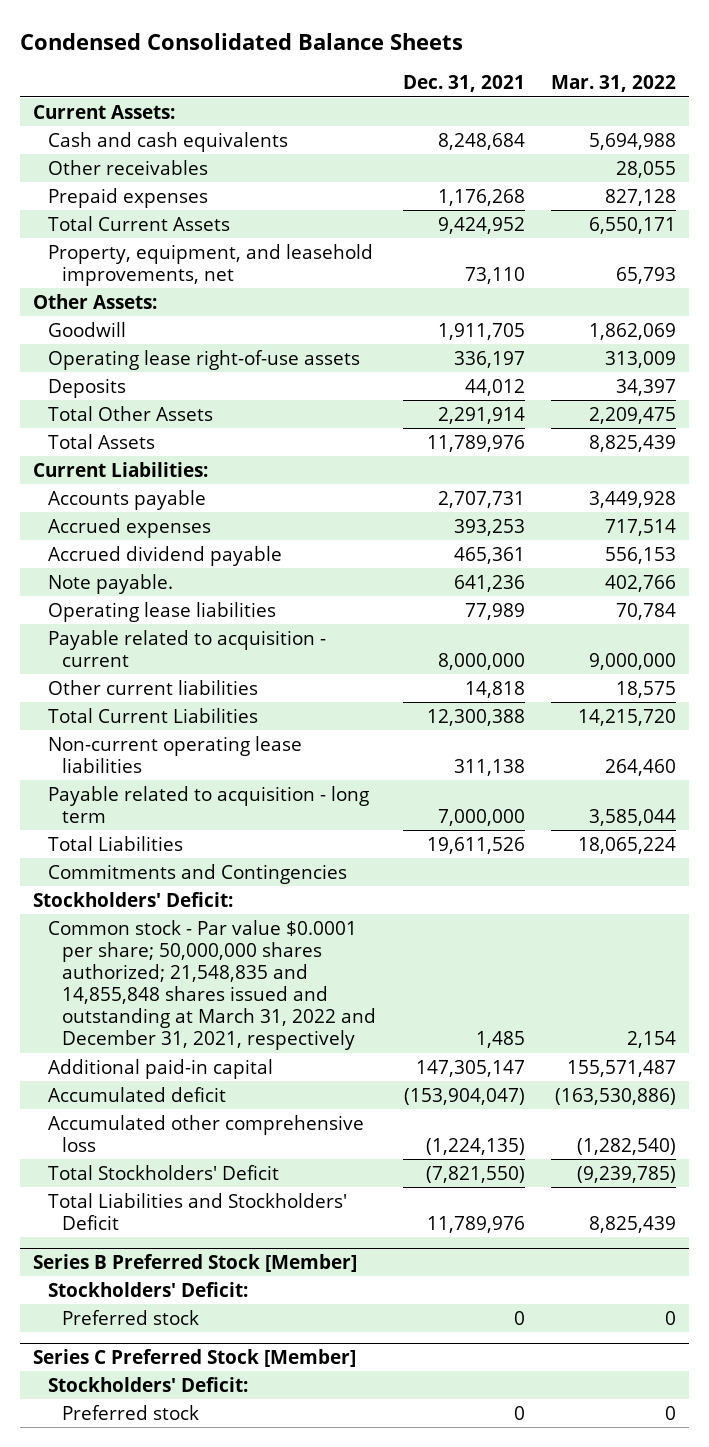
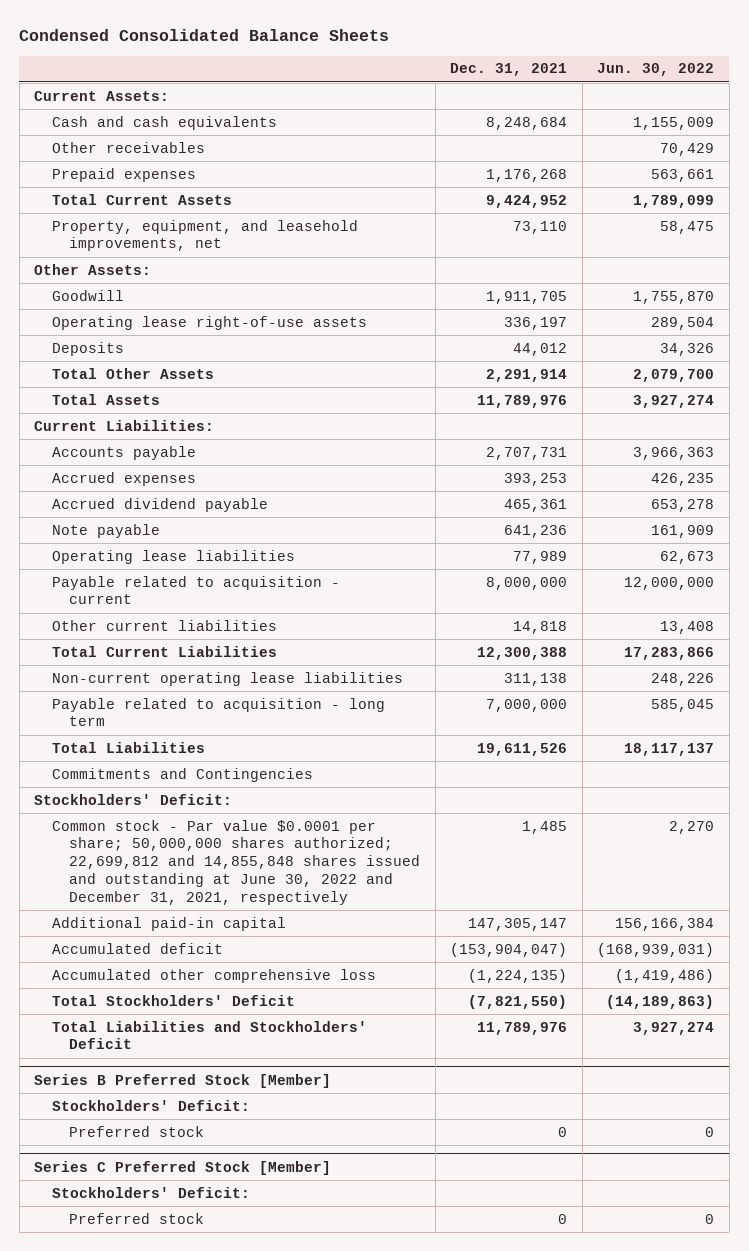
[550,75,676,93] Mar. 31, 2022 -> none
none -> [597,63,715,77] Jun. 30, 2022
[47,573,173,594] Note payable. -> [51,523,160,538] Note payable
[47,919,377,1051] Common stock - Par value $0.0001 per share; 50,000,000 shares authorized; 21,548,835 and 14,855,848 shares issued and outstanding at March 31, 2022 and December 31, 2021, respectively -> [51,819,420,905] Common stock - Par value $0.0001 per share; 50,000,000 shares authorized; 22,699,812 and 14,855,848 shares issued and outstanding at June 30, 2022 and December 31, 2021, respectively

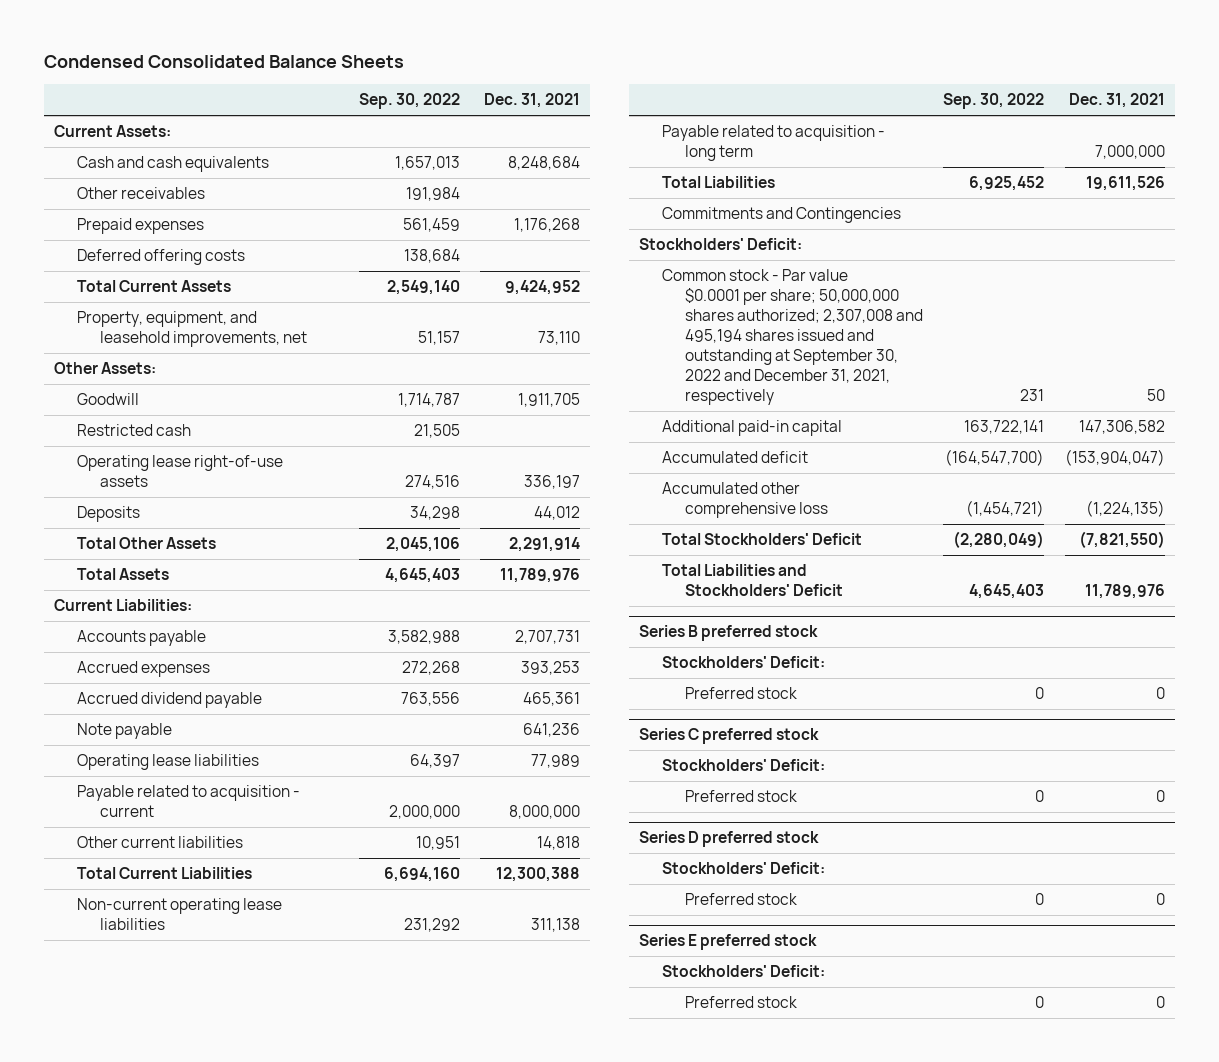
[597,63,715,77] Jun. 30, 2022 -> none
none -> [358,93,460,110] Sep. 30, 2022
none -> [77,249,246,266] Deferred offering costs
none -> [77,424,192,437] Restricted cash
[51,819,420,905] Common stock - Par value $0.0001 per share; 50,000,000 shares authorized; 22,699,812 and 14,855,848 shares issued and outstanding at June 30, 2022 and December 31, 2021, respectively -> [662,269,924,406] Common stock - Par value $0.0001 per share; 50,000,000 shares authorized; 2,307,008 and 495,194 shares issued and outstanding at September 30, 2022 and December 31, 2021, respectively
[522,820,568,834] 1,485 -> [1146,389,1165,402] 50
[468,917,568,931] 147,305,147 -> [1078,420,1165,435] 147,306,582
[34,1073,332,1088] Series B Preferred Stock [Member] -> [639,625,819,642] Series B preferred stock
[34,1160,332,1175] Series C Preferred Stock [Member] -> [639,728,820,745] Series C preferred stock
none -> [639,831,820,848] Series D preferred stock
none -> [662,862,826,875] Stockholders' Deficit:
none -> [685,893,798,906] Preferred stock
none -> [639,934,818,951] Series E preferred stock
none -> [662,965,826,978] Stockholders' Deficit:
none -> [685,996,798,1009] Preferred stock

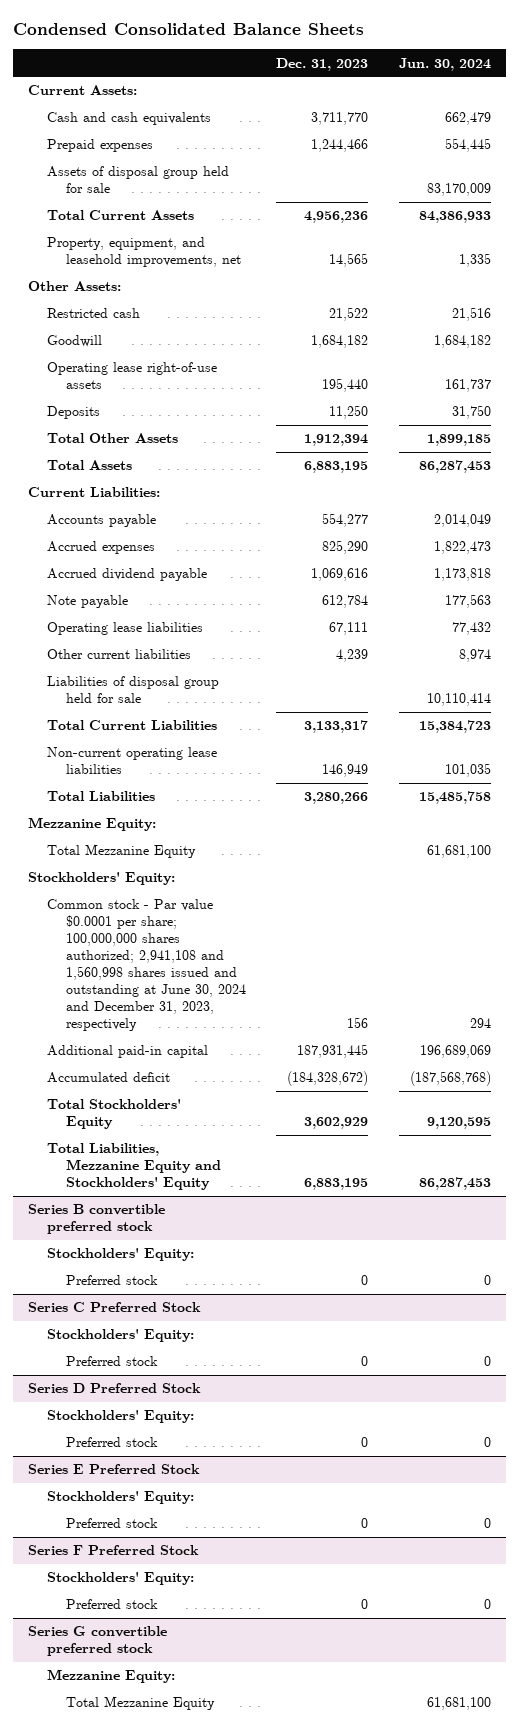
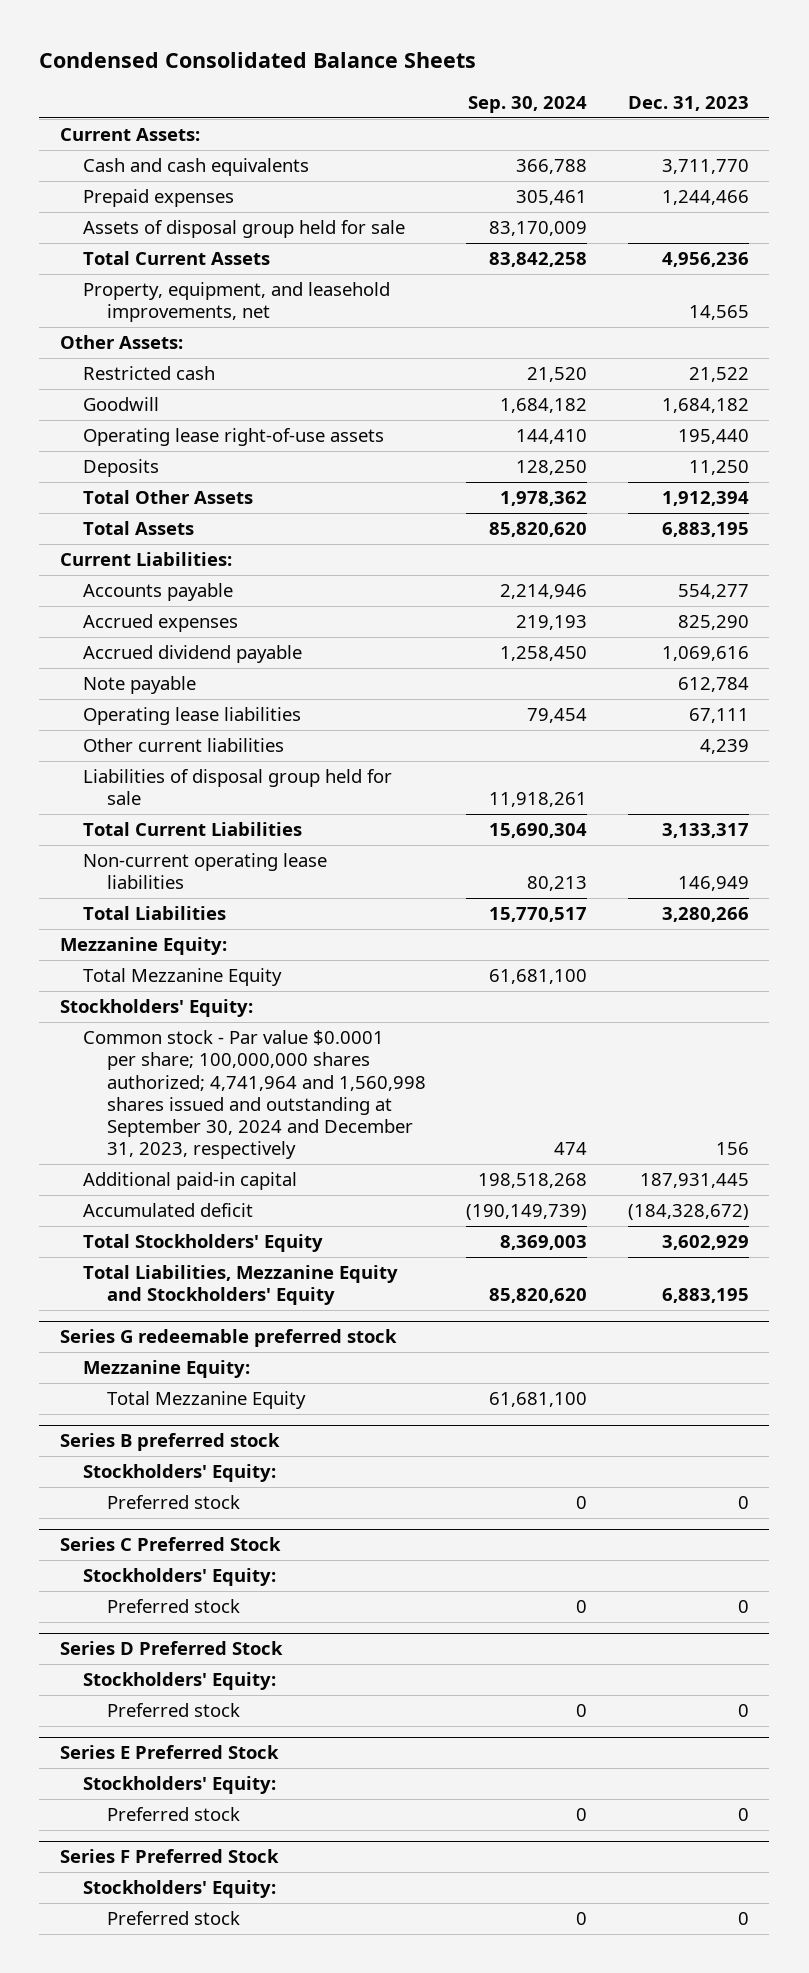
[398,57,491,71] Jun. 30, 2024 -> none
none -> [468,96,588,114] Sep. 30, 2024
[47,899,246,1032] Common stock - Par value $0.0001 per share; 100,000,000 shares authorized; 2,941,108 and 1,560,998 shares issued and outstanding at June 30, 2024 and December 31, 2023, respectively -> [83,1030,426,1160] Common stock - Par value $0.0001 per share; 100,000,000 shares authorized; 4,741,964 and 1,560,998 shares issued and outstanding at September 30, 2024 and December 31, 2023, respectively
none -> [59,1329,397,1348] Series G redeemable preferred stock
none -> [83,1360,251,1379] Mezzanine Equity:
none -> [106,1391,306,1410] Total Mezzanine Equity
[28,1204,166,1235] Series B convertible preferred stock -> [59,1433,280,1452] Series B preferred stock
[28,1626,168,1657] Series G convertible preferred stock -> none
[47,1669,176,1684] Mezzanine Equity: -> none
[65,1696,215,1711] Total Mezzanine Equity -> none

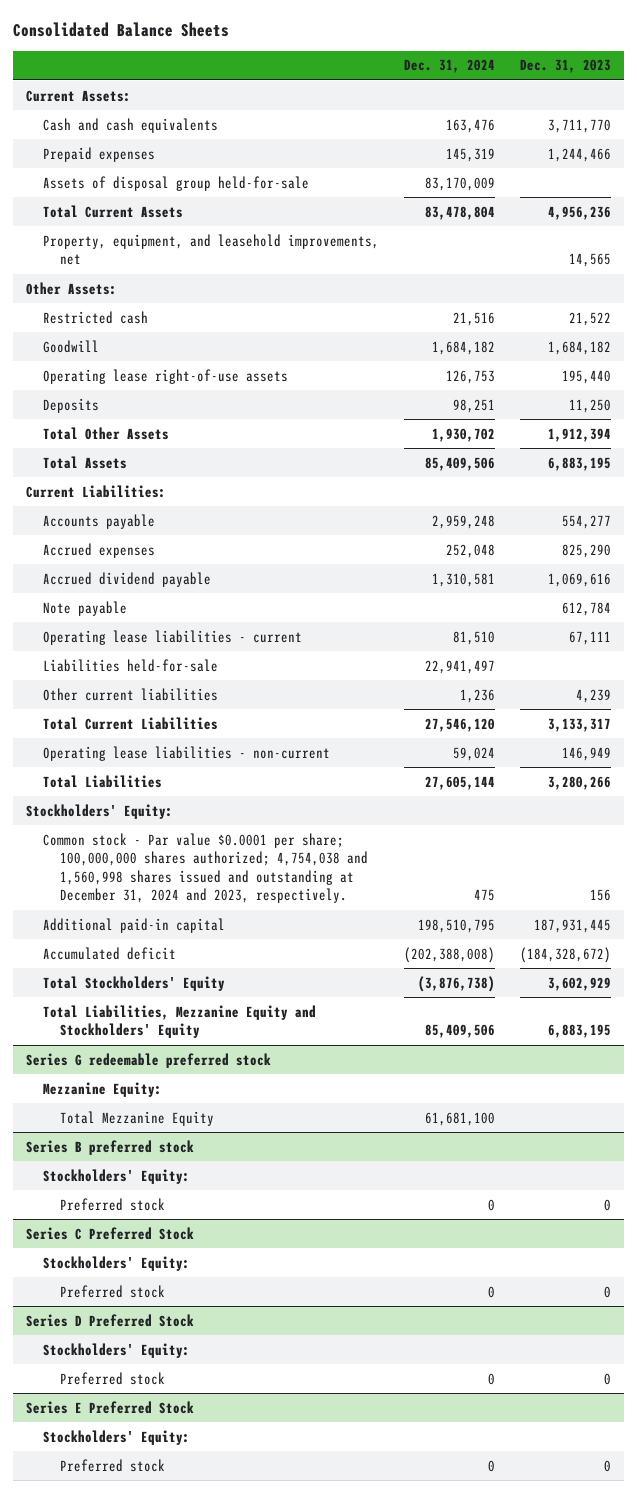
[39,52,477,69] Condensed Consolidated Balance Sheets -> [13,21,230,37] Consolidated Balance Sheets
[468,96,588,114] Sep. 30, 2024 -> none
none -> [404,59,496,74] Dec. 31, 2024
[83,220,406,239] Assets of disposal group held for sale -> [43,175,310,191] Assets of disposal group held-for-sale
[83,707,302,726] Operating lease liabilities -> [43,629,303,645] Operating lease liabilities - current
none -> [43,658,219,672] Liabilities held-for-sale
[83,769,393,806] Liabilities of disposal group held for sale -> none
[83,853,328,890] Non-current operating lease liabilities -> [43,745,331,761] Operating lease liabilities - non-current
[59,937,227,956] Mezzanine Equity: -> none
[83,968,283,987] Total Mezzanine Equity -> none
[83,1030,426,1160] Common stock - Par value $0.0001 per share; 100,000,000 shares authorized; 4,741,964 and 1,560,998 shares issued and outstanding at September 30, 2024 and December 31, 2023, respectively -> [43,832,369,904] Common stock - Par value $0.0001 per share; 100,000,000 shares authorized; 4,754,038 and 1,560,998 shares issued and outstanding at December 31, 2024 and 2023, respectively.
[59,1849,279,1864] Series F Preferred Stock -> none
[83,1880,277,1899] Stockholders' Equity: -> none
[106,1911,240,1926] Preferred stock -> none

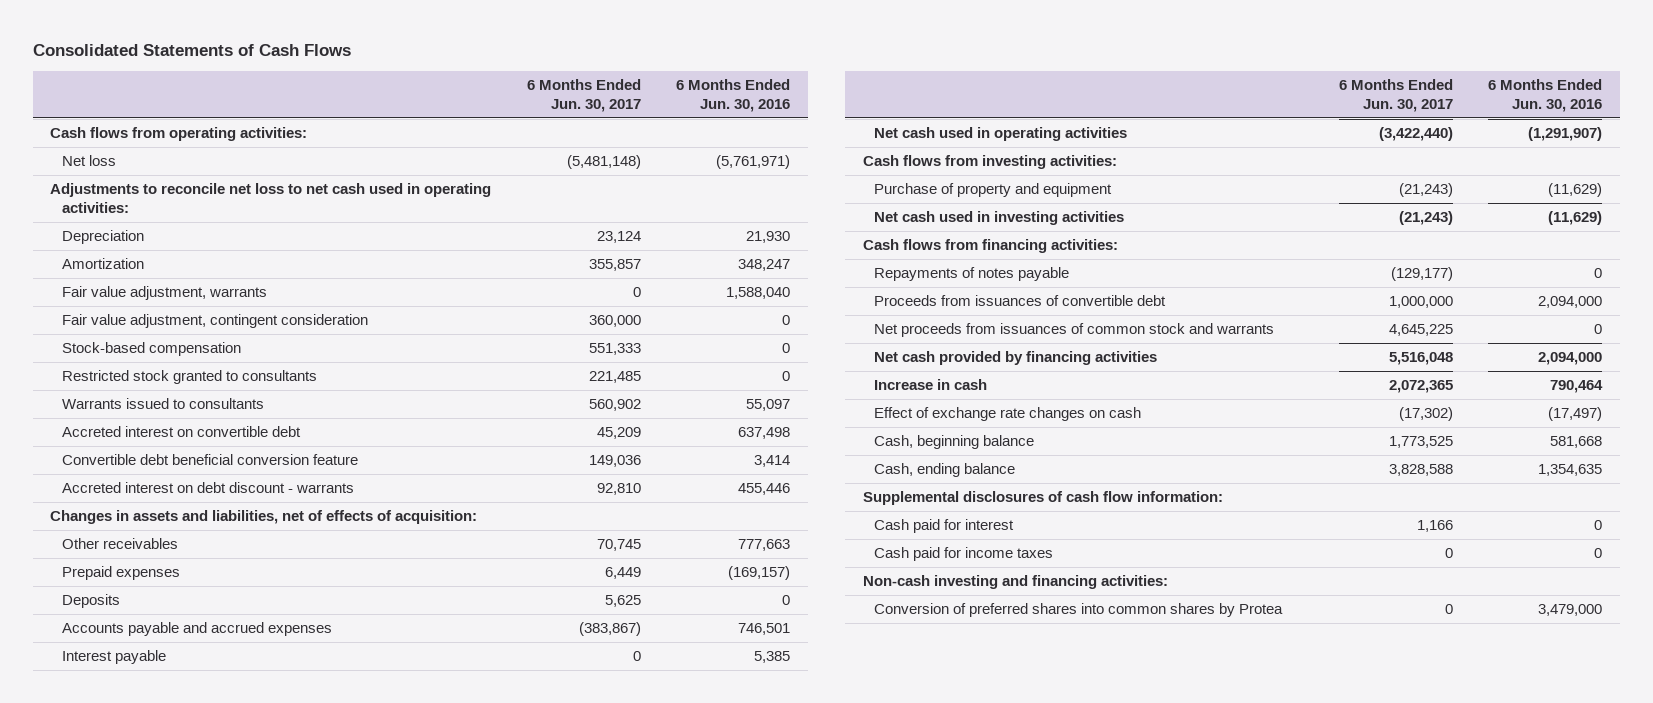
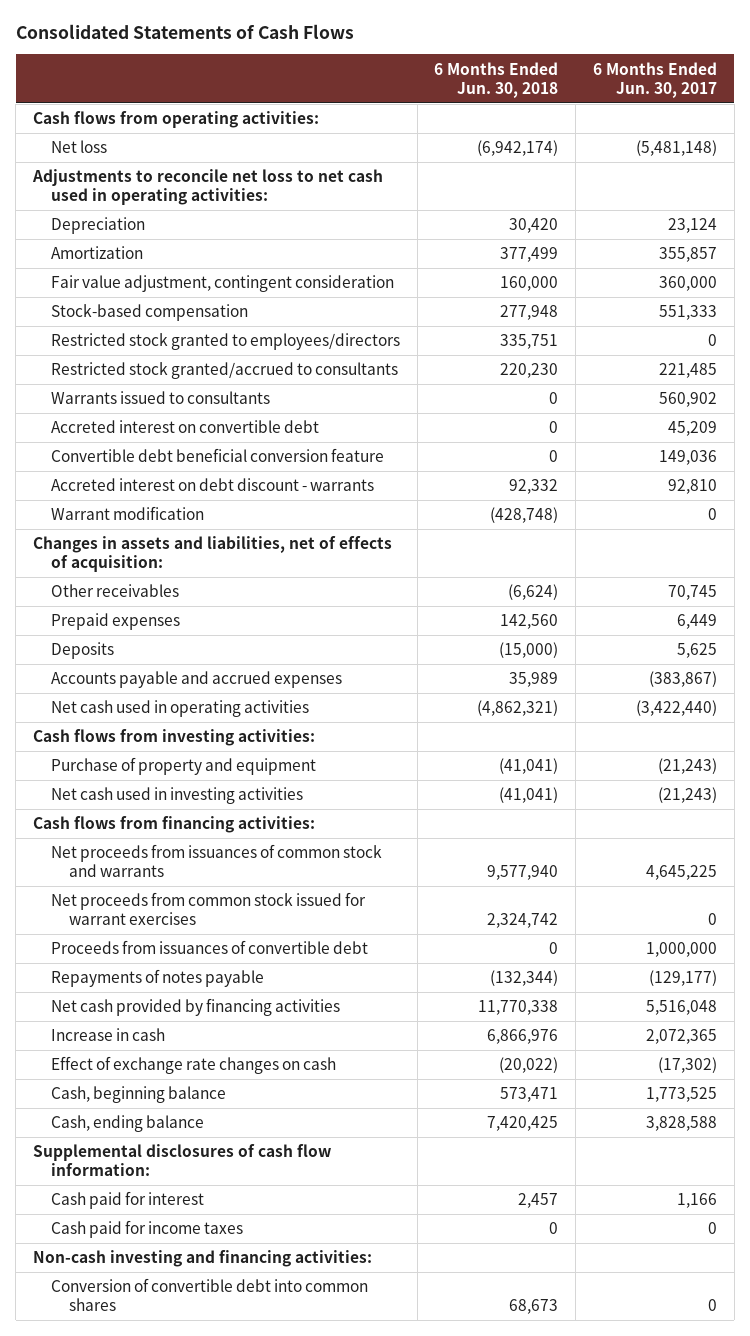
[675,79,790,112] 6 Months Ended Jun. 30, 2016 -> none
none -> [434,61,559,98] 6 Months Ended Jun. 30, 2018
[61,285,267,300] Fair value adjustment, warrants -> none
none -> [50,333,400,351] Restricted stock granted to employees/directors
[61,369,317,384] Restricted stock granted to consultants -> [50,362,398,380] Restricted stock granted/accrued to consultants
none -> [50,506,204,521] Warrant modification
[61,649,166,664] Interest payable -> none
none -> [50,892,366,926] Net proceeds from common stock issued for warrant exercises
[873,294,1166,306] Proceeds from issuances of convertible debt -> [50,940,368,955] Proceeds from issuances of convertible debt
[873,266,1069,281] Repayments of notes payable -> [50,969,264,988] Repayments of notes payable
[873,602,1283,617] Conversion of preferred shares into common shares by Protea -> [50,1278,368,1312] Conversion of convertible debt into common shares

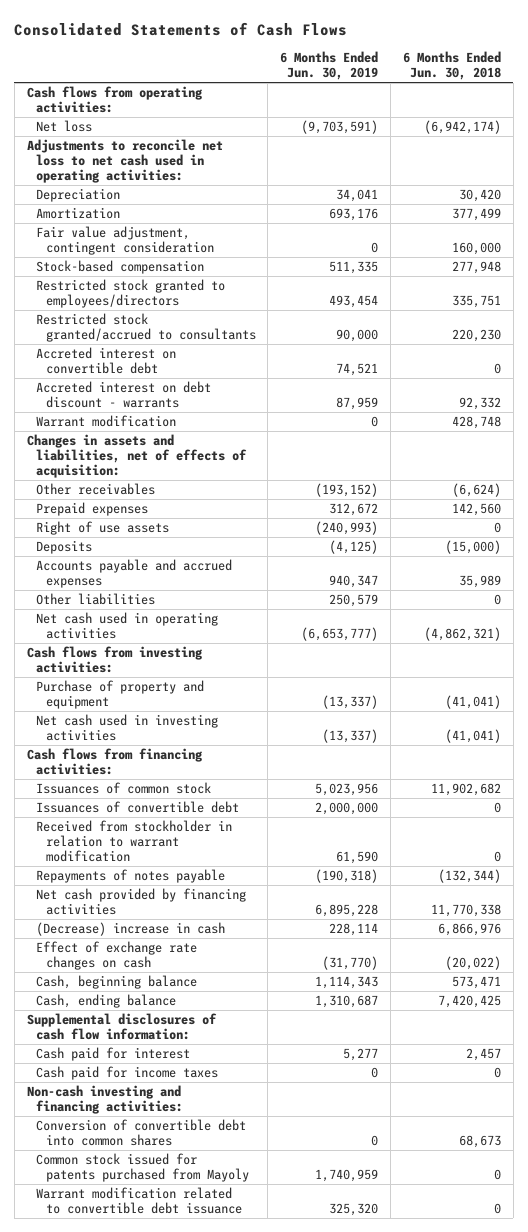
[592,61,717,98] 6 Months Ended Jun. 30, 2017 -> none
none -> [280,50,379,80] 6 Months Ended Jun. 30, 2019
[50,391,270,405] Warrants issued to consultants -> none
[50,448,384,463] Convertible debt beneficial conversion feature -> none
[490,507,559,524] (428,748) -> [451,416,501,430] 428,748
none -> [36,521,170,536] Right of use assets
none -> [36,593,156,606] Other liabilities
[50,892,366,926] Net proceeds from common stock issued for warrant exercises -> none
[50,844,382,878] Net proceeds from issuances of common stock and warrants -> [36,782,212,795] Issuances of common stock
[487,865,559,881] 9,577,940 -> [430,783,501,797] 11,902,682
[50,940,368,955] Proceeds from issuances of convertible debt -> [36,801,240,814] Issuances of convertible debt
none -> [36,820,233,863] Received from stockholder in relation to warrant modification
[50,1028,165,1042] Increase in cash -> [36,922,226,937] (Decrease) increase in cash
none -> [36,1153,249,1183] Common stock issued for patents purchased from Mayoly
none -> [36,1187,242,1215] Warrant modification related to convertible debt issuance

